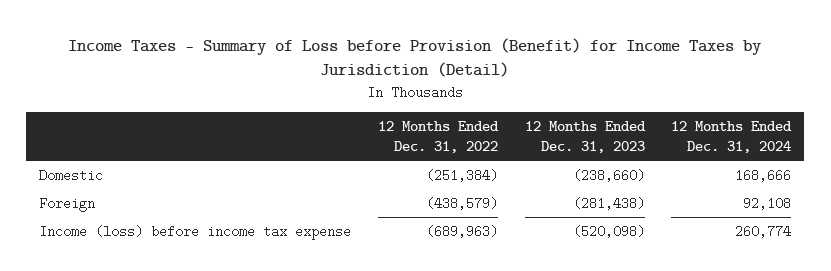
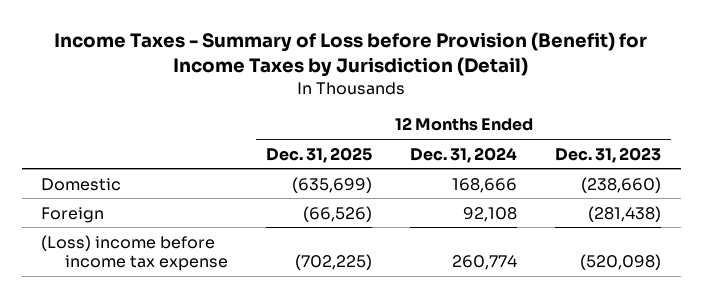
[377,121,499,154] 12 Months Ended Dec. 31, 2022 -> none
none -> [265,146,372,163] Dec. 31, 2025
[39,224,352,240] Income (loss) before income tax expense -> [40,234,228,272] (Loss) income before income tax expense

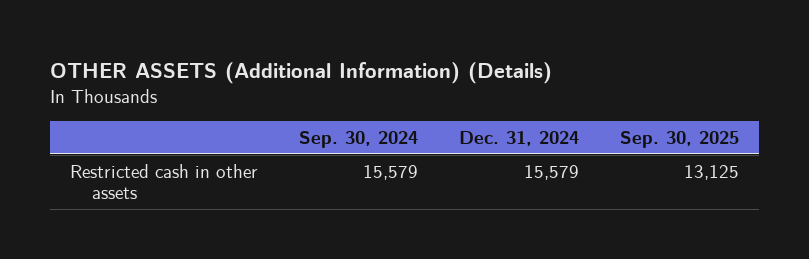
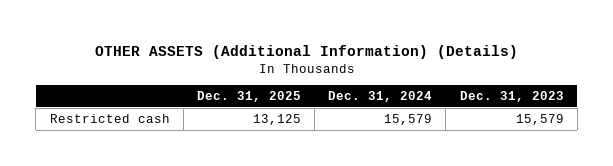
[299,130,419,148] Sep. 30, 2024 -> none
[619,130,739,148] Sep. 30, 2025 -> none
none -> [196,91,301,103] Dec. 31, 2025
none -> [459,91,564,103] Dec. 31, 2023
[70,163,259,200] Restricted cash in other assets -> [49,113,170,123] Restricted cash

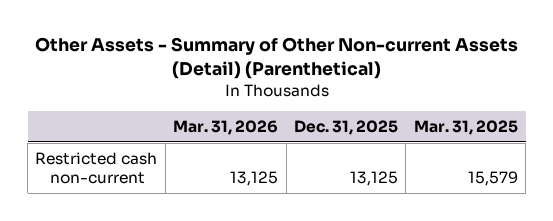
[94,44,518,59] OTHER ASSETS (Additional Information) (Details) -> [34,37,518,79] Other Assets - Summary of Other Non-current Assets (Detail) (Parenthetical)
[328,91,433,103] Dec. 31, 2024 -> none
[459,91,564,103] Dec. 31, 2023 -> none
none -> [173,119,279,135] Mar. 31, 2026
none -> [413,119,518,135] Mar. 31, 2025
[49,113,170,123] Restricted cash -> [35,151,158,184] Restricted cash non-current

